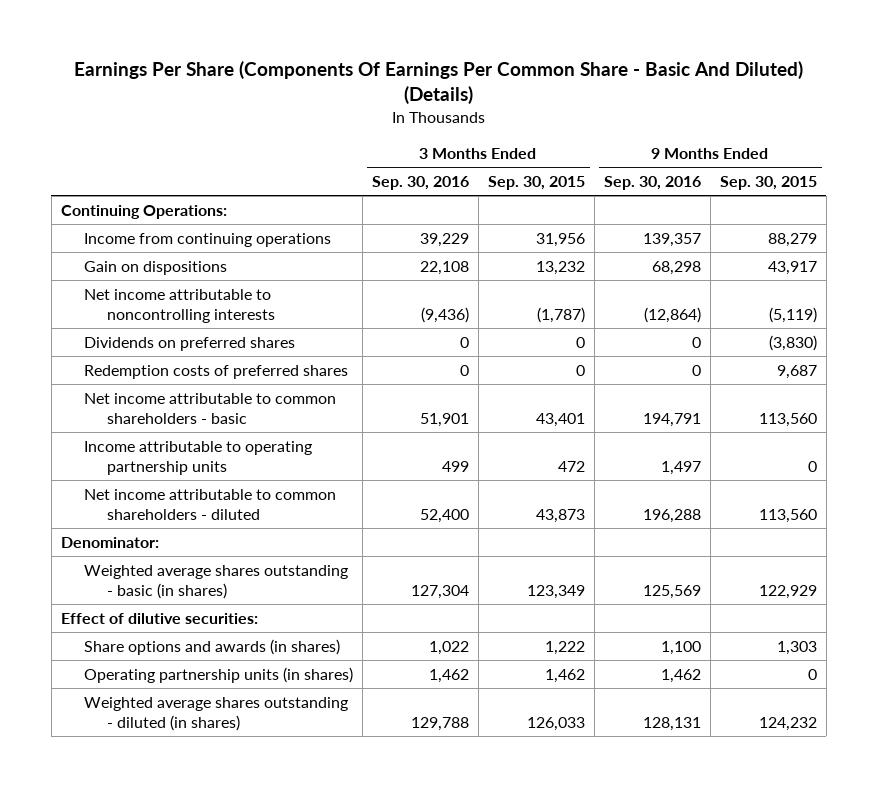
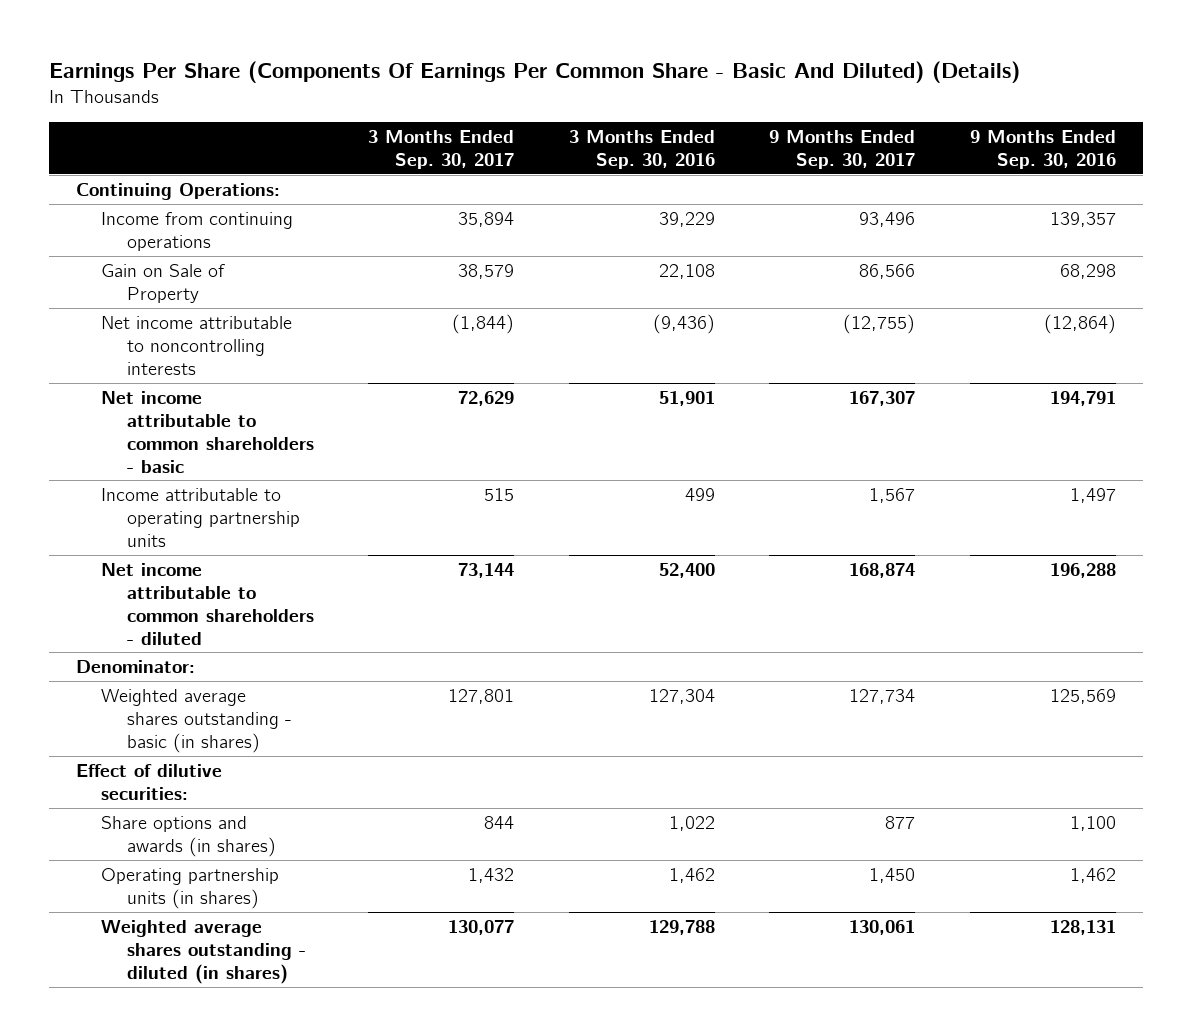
[487,175,585,190] Sep. 30, 2015 -> none
[719,175,817,190] Sep. 30, 2015 -> none
none -> [368,130,515,170] 3 Months Ended Sep. 30, 2017
none -> [769,130,916,170] 9 Months Ended Sep. 30, 2017
[83,260,227,275] Gain on dispositions -> [101,263,226,303] Gain on Sale of Property
[83,336,295,351] Dividends on preferred shares -> none
[83,364,348,379] Redemption costs of preferred shares -> none

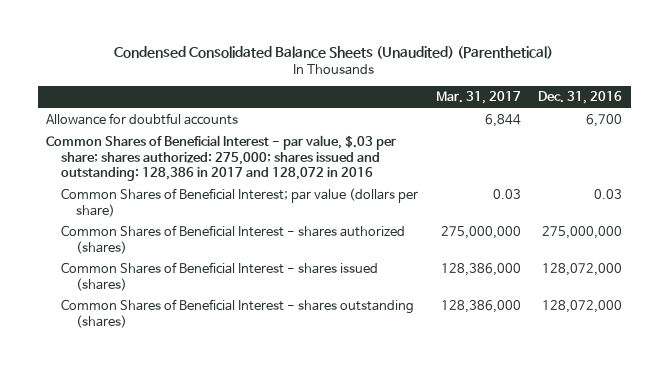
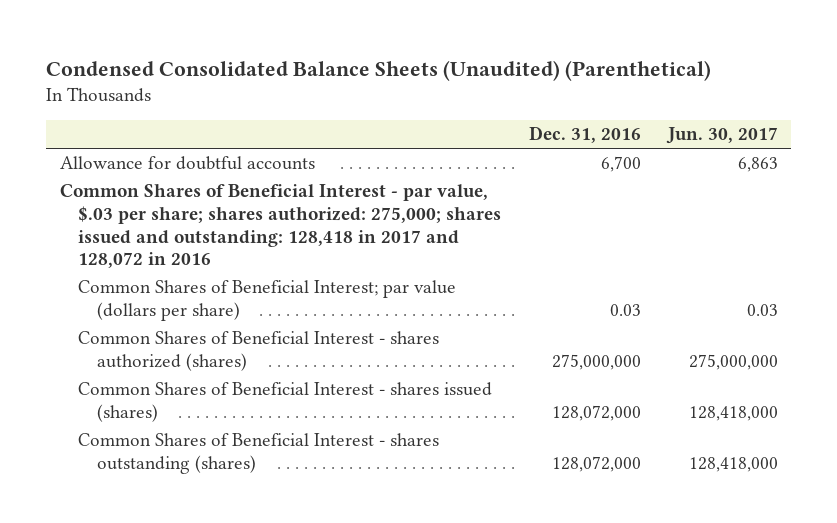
[435,91,521,105] Mar. 31, 2017 -> none
none -> [665,127,778,145] Jun. 30, 2017
[46,135,397,182] Common Shares of Beneficial Interest - par value, $.03 per share; shares authorized: 275,000; shares issued and outstanding: 128,386 in 2017 and 128,072 in 2016 -> [59,184,502,269] Common Shares of Beneficial Interest - par value, $.03 per share; shares authorized: 275,000; shares issued and outstanding: 128,418 in 2017 and 128,072 in 2016

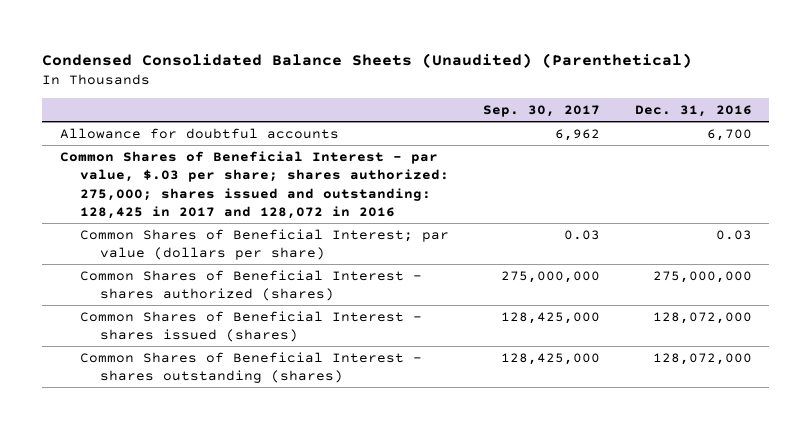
[665,127,778,145] Jun. 30, 2017 -> none
none -> [483,105,601,118] Sep. 30, 2017
[59,184,502,269] Common Shares of Beneficial Interest - par value, $.03 per share; shares authorized: 275,000; shares issued and outstanding: 128,418 in 2017 and 128,072 in 2016 -> [59,150,449,220] Common Shares of Beneficial Interest - par value, $.03 per share; shares authorized: 275,000; shares issued and outstanding: 128,425 in 2017 and 128,072 in 2016

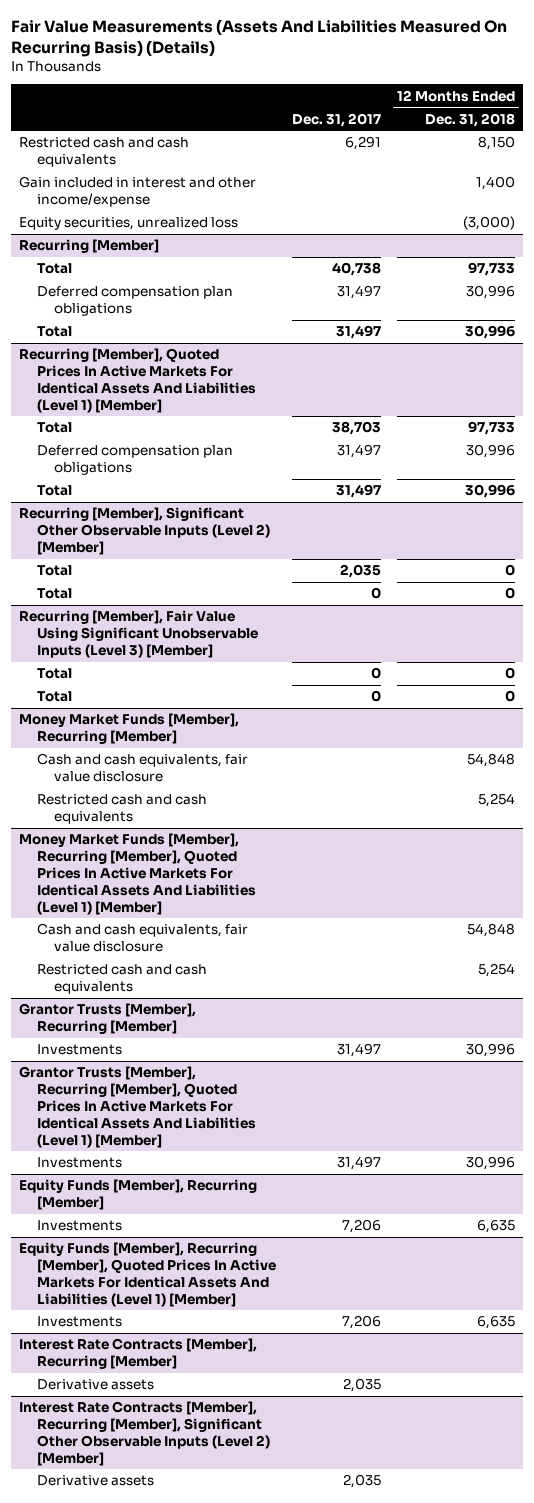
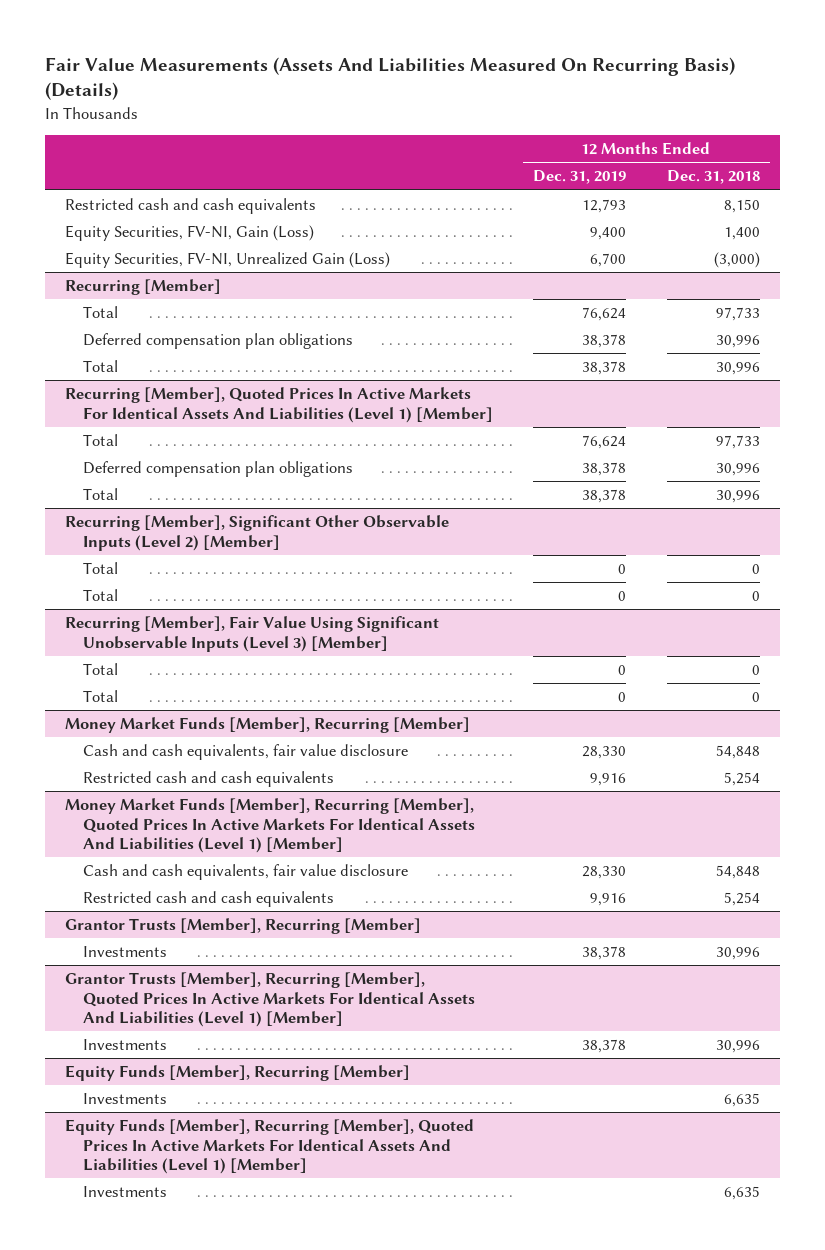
[291,112,381,127] Dec. 31, 2017 -> none
none -> [533,170,627,185] Dec. 31, 2019
[19,176,257,208] Gain included in interest and other income/expense -> [65,224,315,241] Equity Securities, FV-NI, Gain (Loss)
[19,217,239,231] Equity securities, unrealized loss -> [65,251,391,268] Equity Securities, FV-NI, Unrealized Gain (Loss)
[19,1338,258,1370] Interest Rate Contracts [Member], Recurring [Member] -> none
[36,1379,154,1391] Derivative assets -> none
[19,1401,270,1466] Interest Rate Contracts [Member], Recurring [Member], Significant Other Observable Inputs (Level 2) [Member] -> none
[36,1475,154,1487] Derivative assets -> none

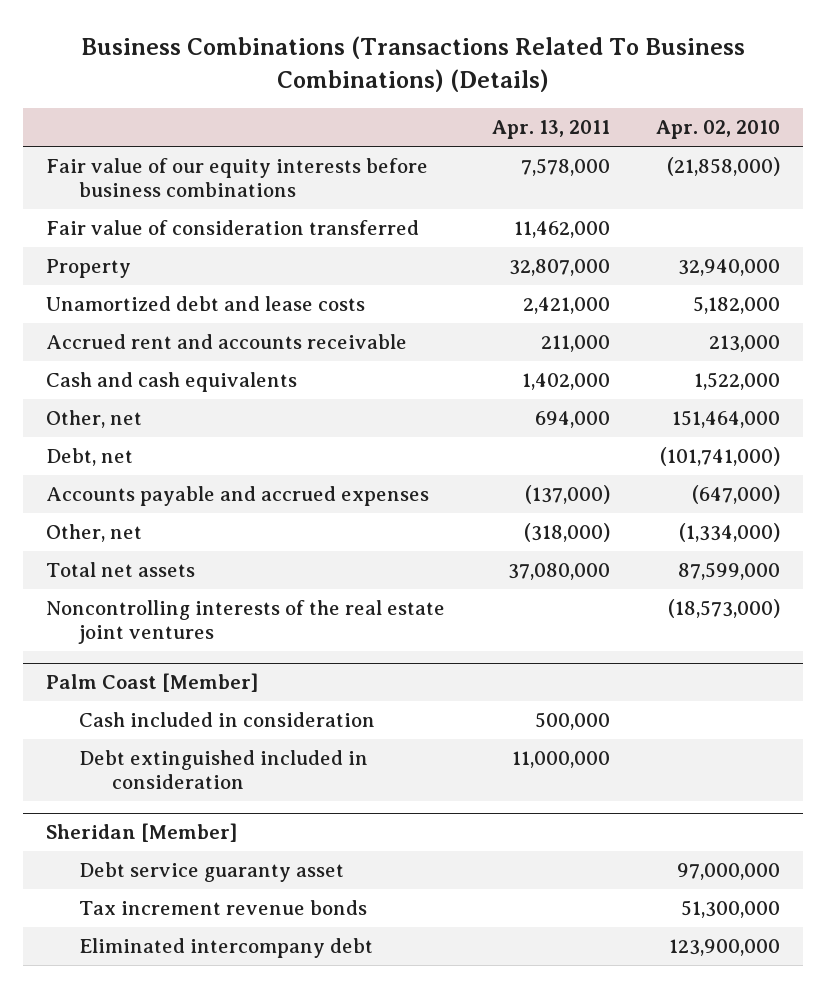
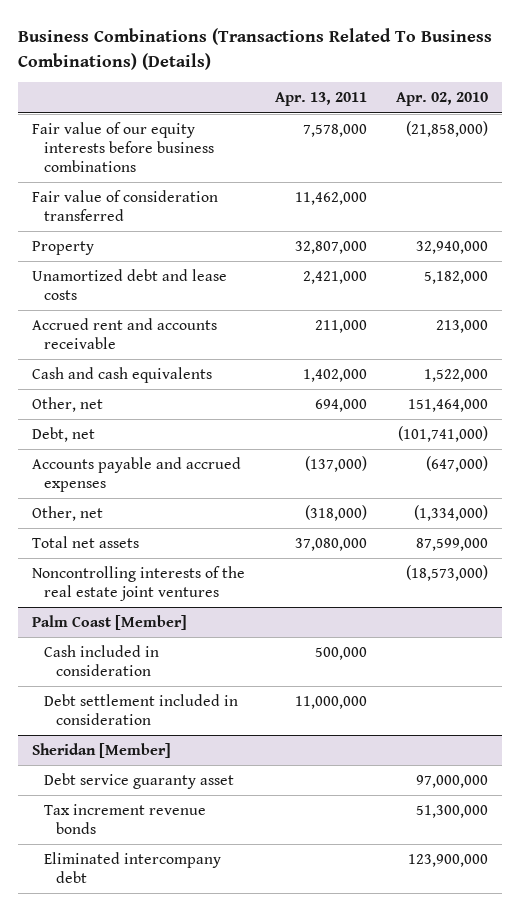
[79,749,369,790] Debt extinguished included in consideration -> [44,693,239,725] Debt settlement included in consideration

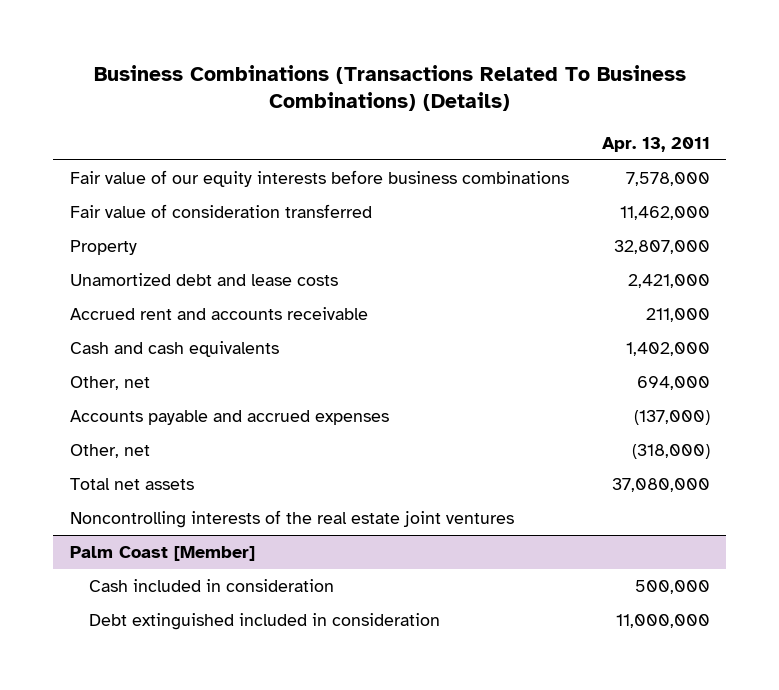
[395,92,488,107] Apr. 02, 2010 -> none
[32,426,96,442] Debt, net -> none
[32,742,172,758] Sheridan [Member] -> none
[44,772,235,789] Debt service guaranty asset -> none
[44,803,207,834] Tax increment revenue bonds -> none
[44,851,222,883] Eliminated intercompany debt -> none
[44,693,239,725] Debt settlement included in consideration -> [88,613,440,631] Debt extinguished included in consideration

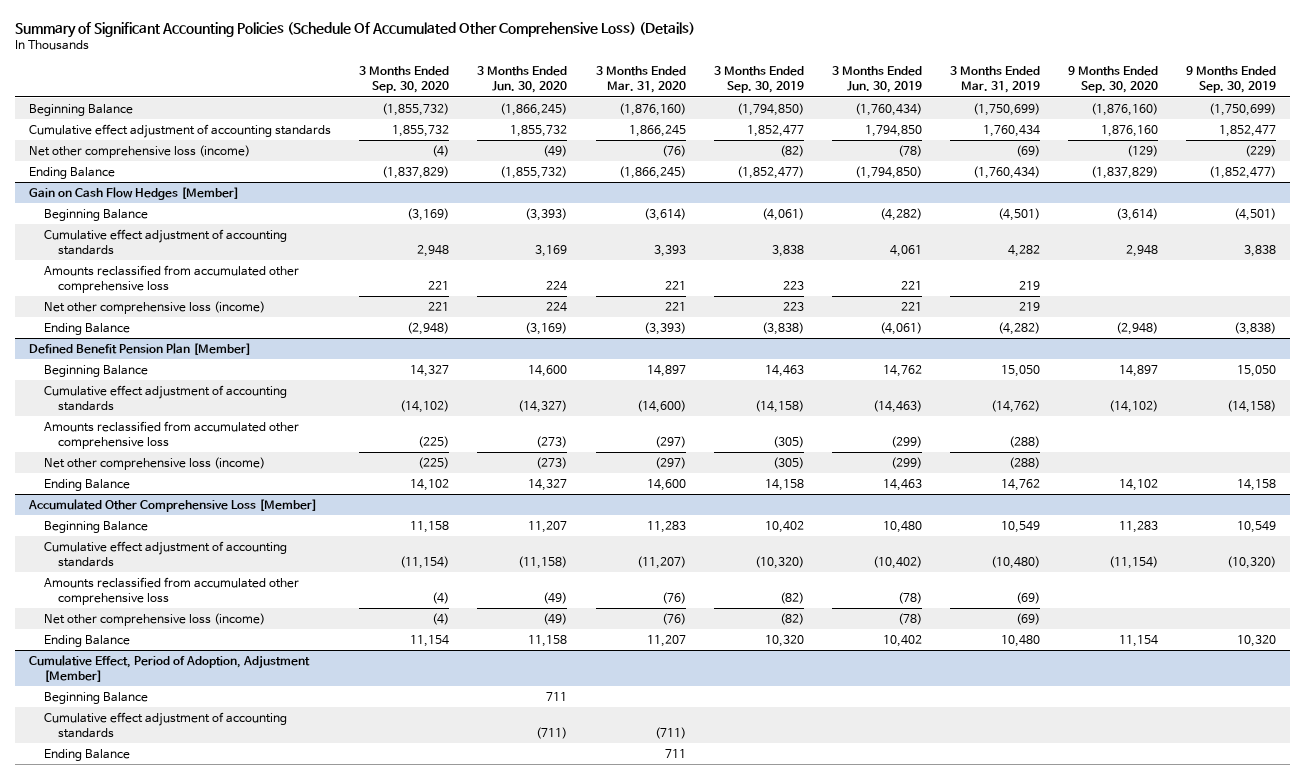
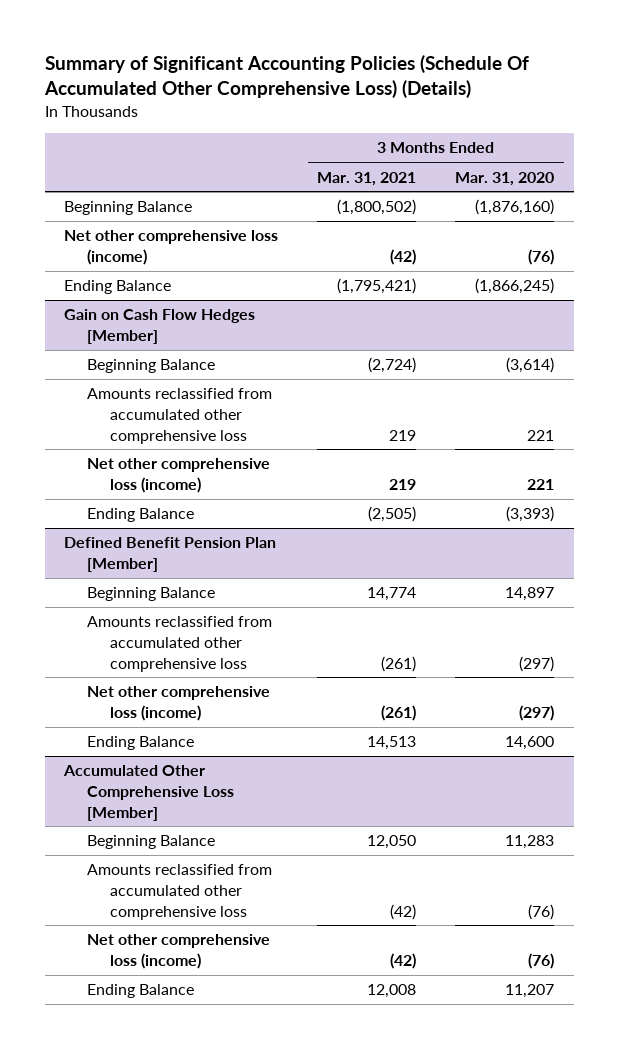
[359,66,450,94] 3 Months Ended Sep. 30, 2020 -> none
[477,66,568,94] 3 Months Ended Jun. 30, 2020 -> none
[713,66,804,94] 3 Months Ended Sep. 30, 2019 -> none
[831,66,922,94] 3 Months Ended Jun. 30, 2019 -> none
[949,66,1040,94] 3 Months Ended Mar. 31, 2019 -> none
[1068,66,1159,94] 9 Months Ended Sep. 30, 2020 -> none
[1186,66,1277,94] 9 Months Ended Sep. 30, 2019 -> none
none -> [317,171,417,186] Mar. 31, 2021
[29,123,332,138] Cumulative effect adjustment of accounting standards -> none
[43,228,287,255] Cumulative effect adjustment of accounting standards -> none
[43,384,287,411] Cumulative effect adjustment of accounting standards -> none
[43,540,287,567] Cumulative effect adjustment of accounting standards -> none
[29,654,311,682] Cumulative Effect, Period of Adoption, Adjustment [Member] -> none
[43,691,148,704] Beginning Balance -> none
[43,711,287,738] Cumulative effect adjustment of accounting standards -> none
[43,748,130,761] Ending Balance -> none

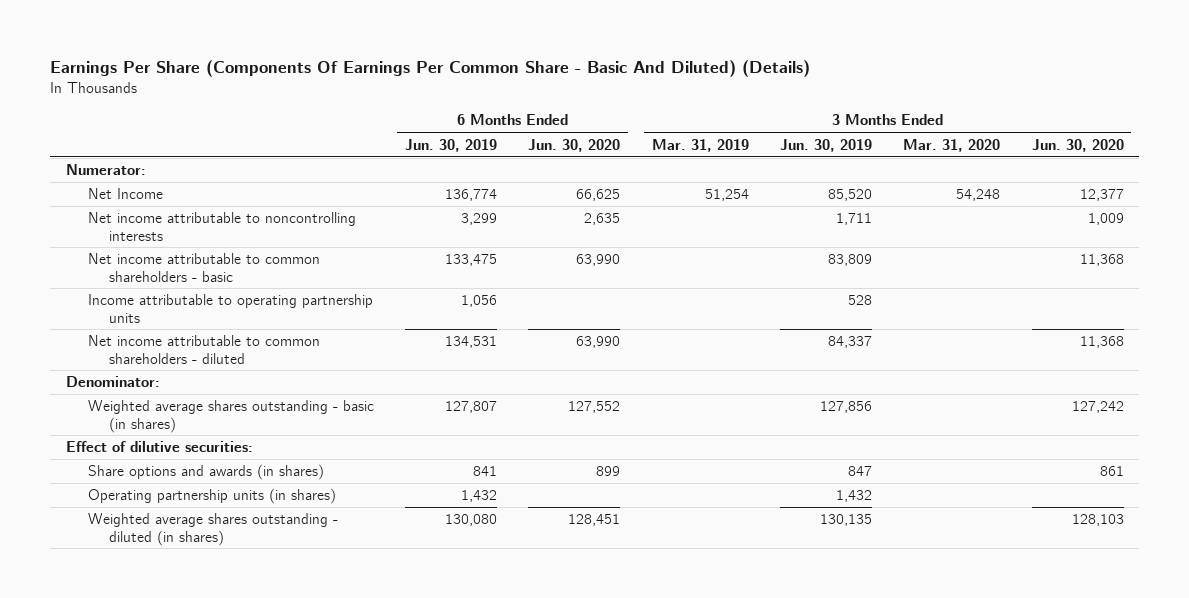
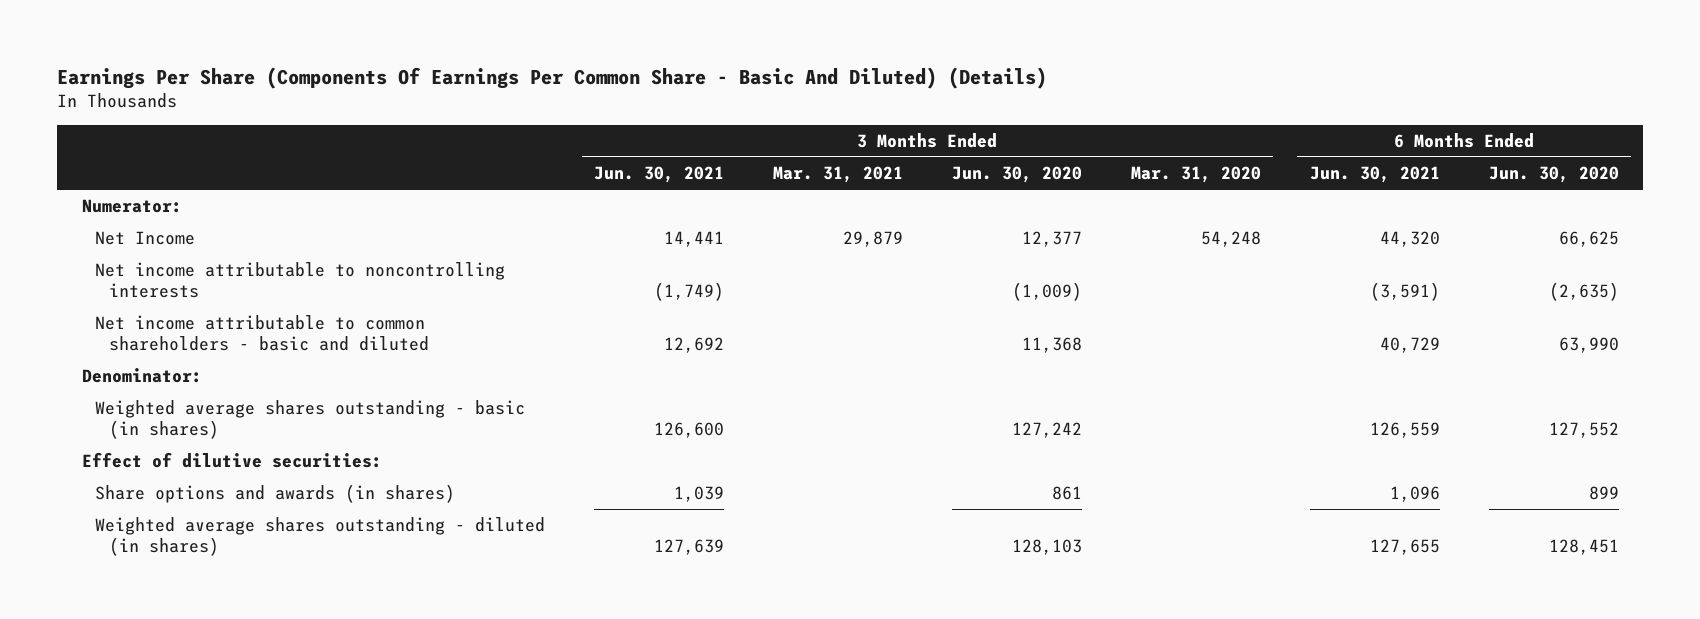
[404,138,497,152] Jun. 30, 2019 -> none
[651,138,749,152] Mar. 31, 2019 -> none
[779,138,872,152] Jun. 30, 2019 -> none
none -> [594,166,725,184] Jun. 30, 2021
none -> [772,166,903,184] Mar. 31, 2021
none -> [1309,166,1440,184] Jun. 30, 2021
[87,294,373,323] Income attributable to operating partnership units -> none
[87,335,320,364] Net income attributable to common shareholders - diluted -> none
[584,213,621,226] 2,635 -> [1548,281,1619,301] (2,635)
[1087,213,1124,226] 1,009 -> [1011,281,1082,301] (1,009)
[87,253,320,282] Net income attributable to common shareholders - basic -> [95,315,429,351] Net income attributable to common shareholders - basic and diluted
[87,488,336,505] Operating partnership units (in shares) -> none

